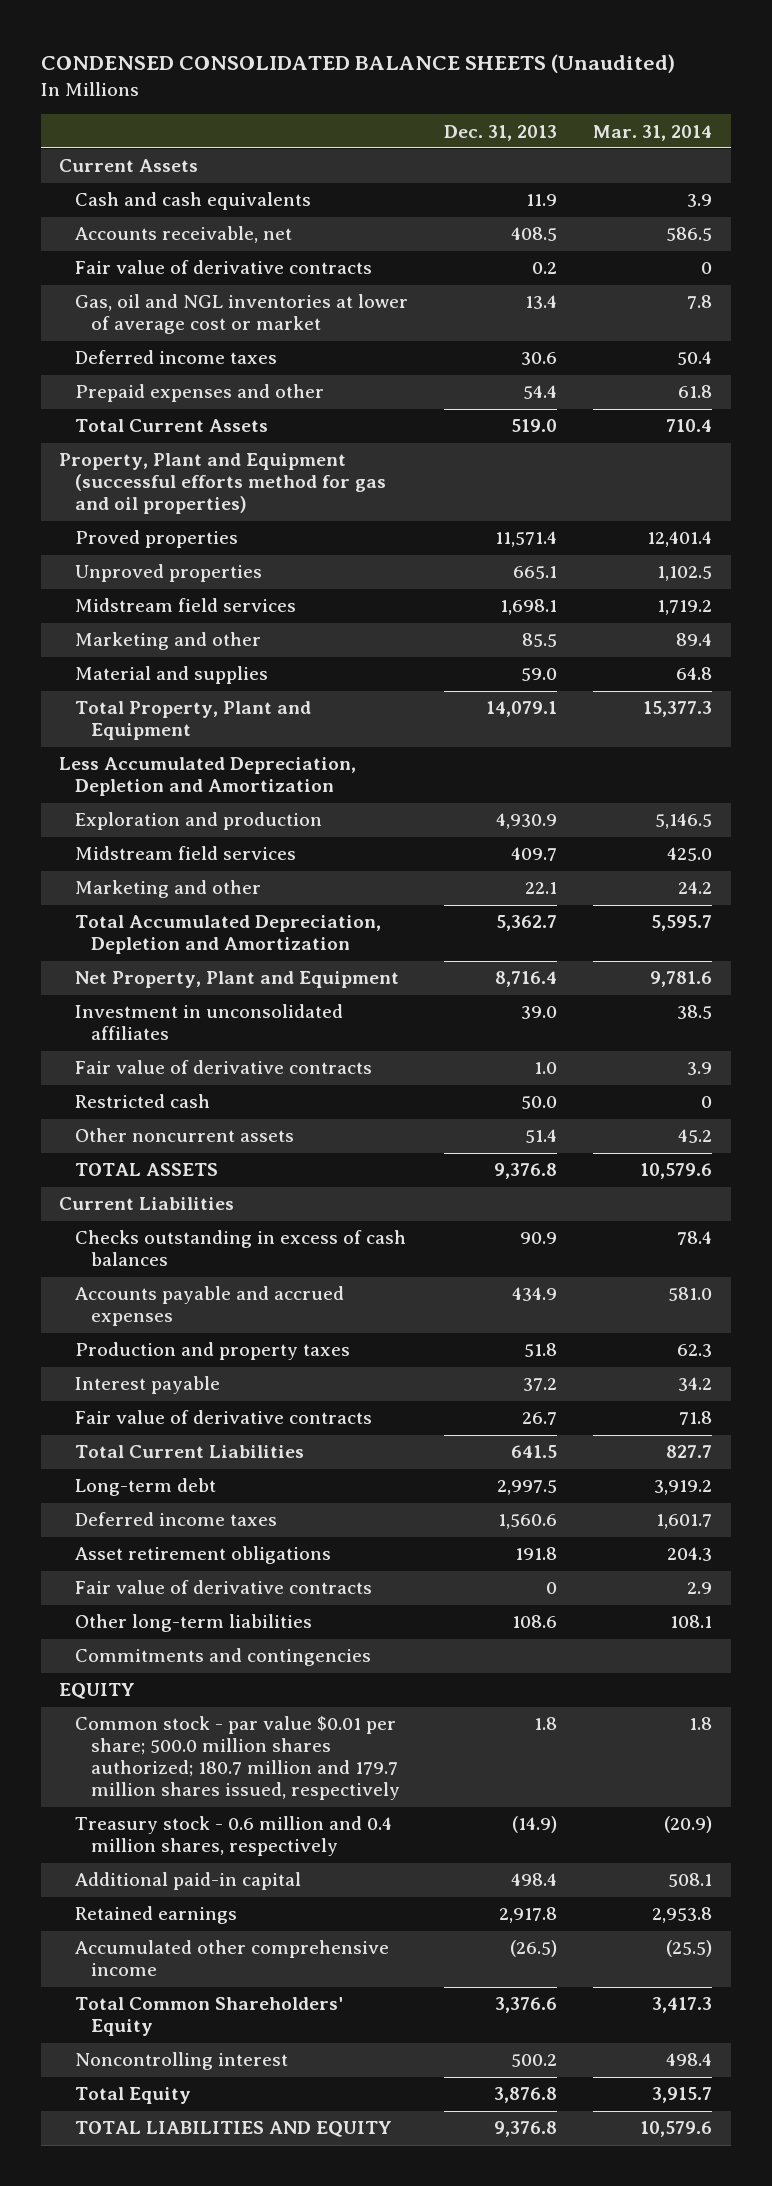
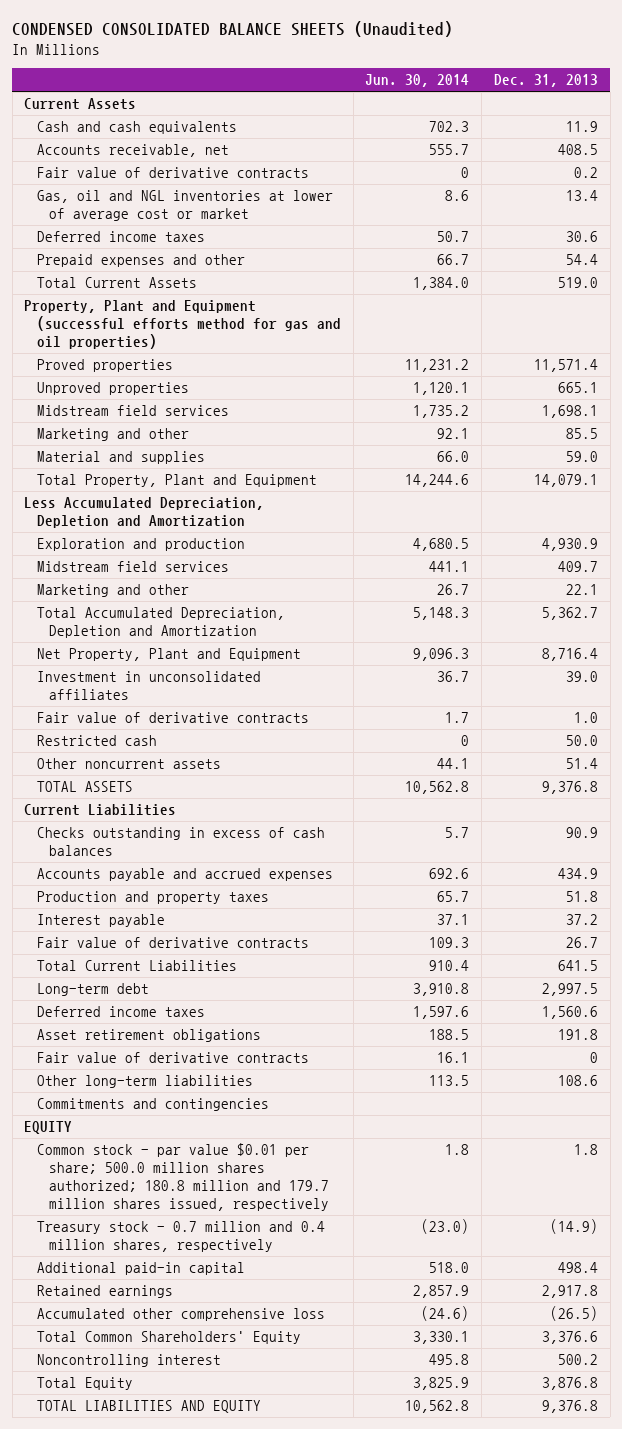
[593,124,713,141] Mar. 31, 2014 -> none
none -> [365,74,470,88] Jun. 30, 2014
[74,1716,400,1801] Common stock - par value $0.01 per share; 500.0 million shares authorized; 180.7 million and 179.7 million shares issued, respectively -> [36,1143,330,1211] Common stock - par value $0.01 per share; 500.0 million shares authorized; 180.8 million and 179.7 million shares issued, respectively
[74,1816,392,1857] Treasury stock - 0.6 million and 0.4 million shares, respectively -> [36,1221,325,1253] Treasury stock - 0.7 million and 0.4 million shares, respectively
[74,1940,389,1977] Accumulated other comprehensive income -> [36,1308,325,1322] Accumulated other comprehensive loss

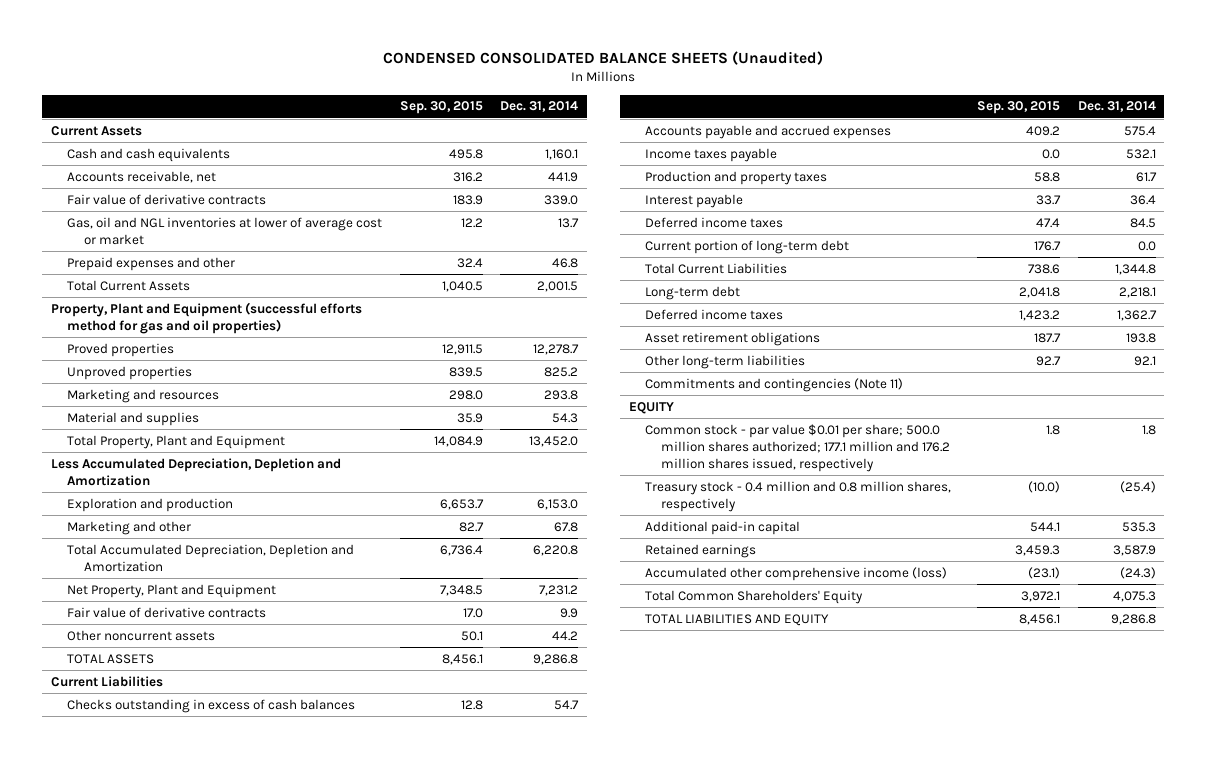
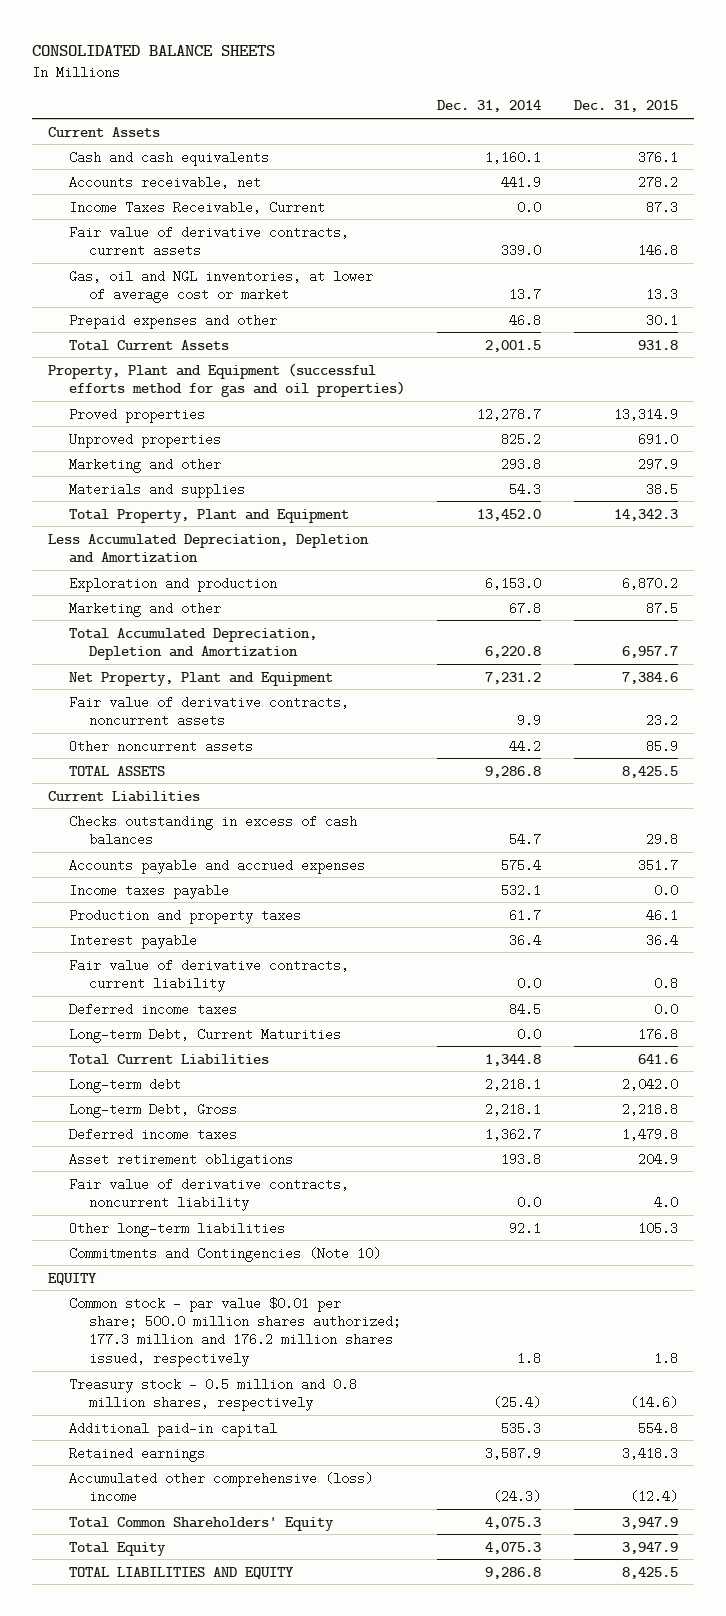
[383,51,824,66] CONDENSED CONSOLIDATED BALANCE SHEETS (Unaudited) -> [31,44,275,56] CONSOLIDATED BALANCE SHEETS
[399,101,483,115] Sep. 30, 2015 -> none
none -> [573,100,678,113] Dec. 31, 2015
none -> [68,200,325,214] Income Taxes Receivable, Current
[67,193,267,205] Fair value of derivative contracts -> [68,225,349,257] Fair value of derivative contracts, current assets
[67,216,383,245] Gas, oil and NGL inventories at lower of average cost or market -> [68,269,373,303] Gas, oil and NGL inventories, at lower of average cost or market
[67,388,220,403] Marketing and resources -> [68,457,221,473] Marketing and other
[67,411,200,426] Material and supplies -> [68,482,245,498] Materials and supplies
[67,606,267,618] Fair value of derivative contracts -> [68,695,349,727] Fair value of derivative contracts, noncurrent assets
none -> [68,958,349,992] Fair value of derivative contracts, current liability
[645,239,850,254] Current portion of long-term debt -> [68,1027,341,1043] Long-term Debt, Current Maturities
none -> [68,1102,237,1118] Long-term Debt, Gross
none -> [68,1177,349,1211] Fair value of derivative contracts, noncurrent liability
[645,377,904,392] Commitments and contingencies (Note 11) -> [68,1246,381,1262] Commitments and Contingencies (Note 10)
[645,423,951,472] Common stock - par value $0.01 per share; 500.0 million shares authorized; 177.1 million and 176.2 million shares issued, respectively -> [68,1296,402,1367] Common stock - par value $0.01 per share; 500.0 million shares authorized; 177.3 million and 176.2 million shares issued, respectively
[645,480,952,512] Treasury stock - 0.4 million and 0.8 million shares, respectively -> [68,1377,357,1411] Treasury stock - 0.5 million and 0.8 million shares, respectively
[645,566,948,581] Accumulated other comprehensive income (loss) -> [68,1471,373,1503] Accumulated other comprehensive (loss) income
none -> [68,1541,166,1556] Total Equity

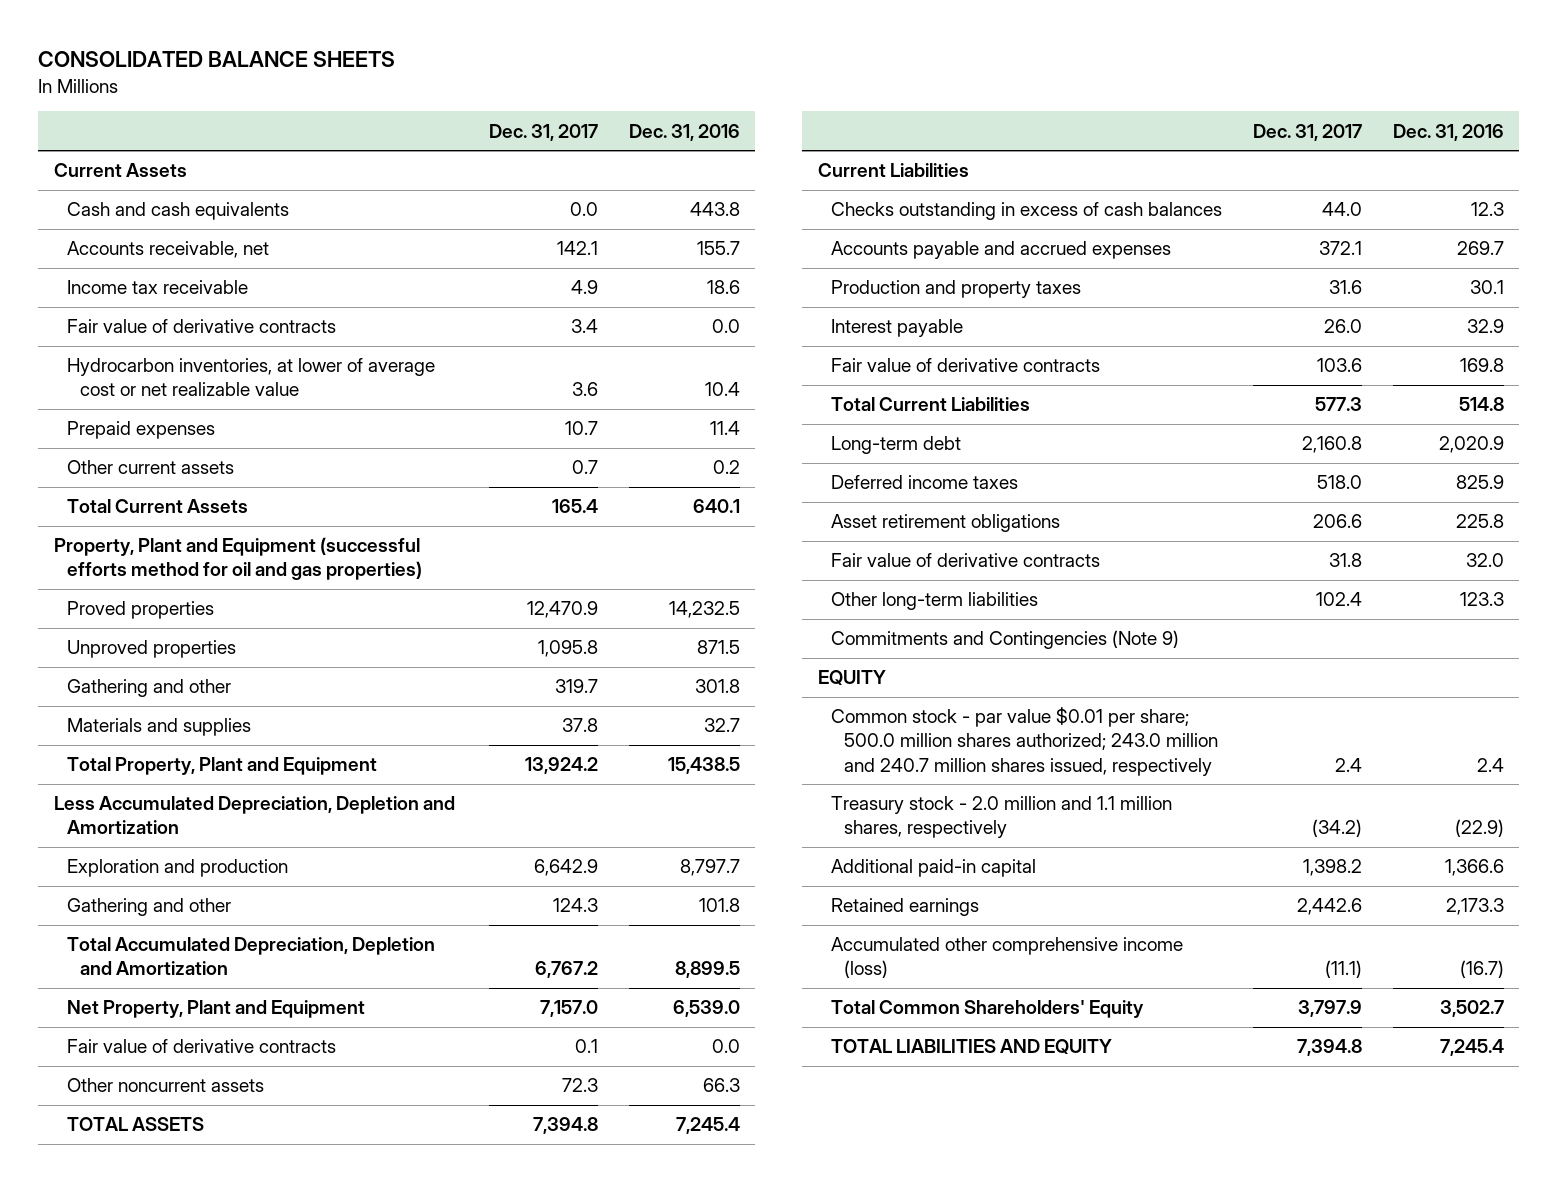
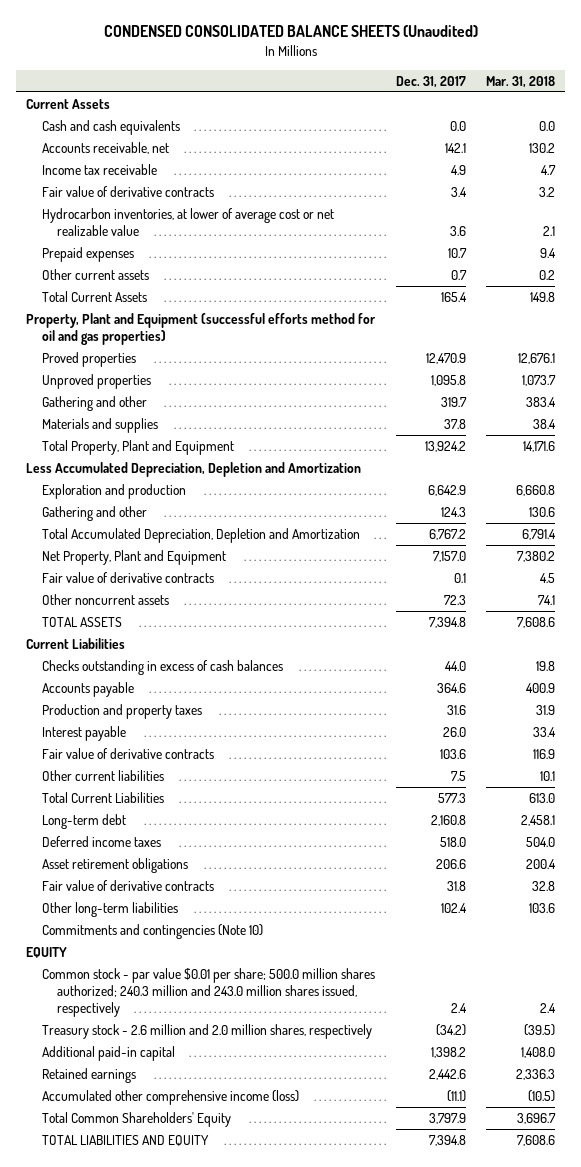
[38,51,396,68] CONSOLIDATED BALANCE SHEETS -> [103,25,478,38] CONDENSED CONSOLIDATED BALANCE SHEETS (Unaudited)
[628,123,740,141] Dec. 31, 2016 -> none
none -> [485,75,555,88] Mar. 31, 2018
[831,241,1172,260] Accounts payable and accrued expenses -> [41,682,134,698] Accounts payable
[1318,241,1362,256] 372.1 -> [436,683,466,694] 364.6
none -> [41,770,164,782] Other current liabilities
[831,630,1180,650] Commitments and Contingencies (Note 9) -> [41,924,263,940] Commitments and contingencies (Note 10)
[831,707,1219,776] Common stock - par value $0.01 per share; 500.0 million shares authorized; 243.0 million and 240.7 million shares issued, respectively -> [41,968,375,1017] Common stock - par value $0.01 per share; 500.0 million shares authorized; 240.3 million and 243.0 million shares issued, respectively
[831,796,1173,839] Treasury stock - 2.0 million and 1.1 million shares, respectively -> [41,1024,372,1040] Treasury stock - 2.6 million and 2.0 million shares, respectively

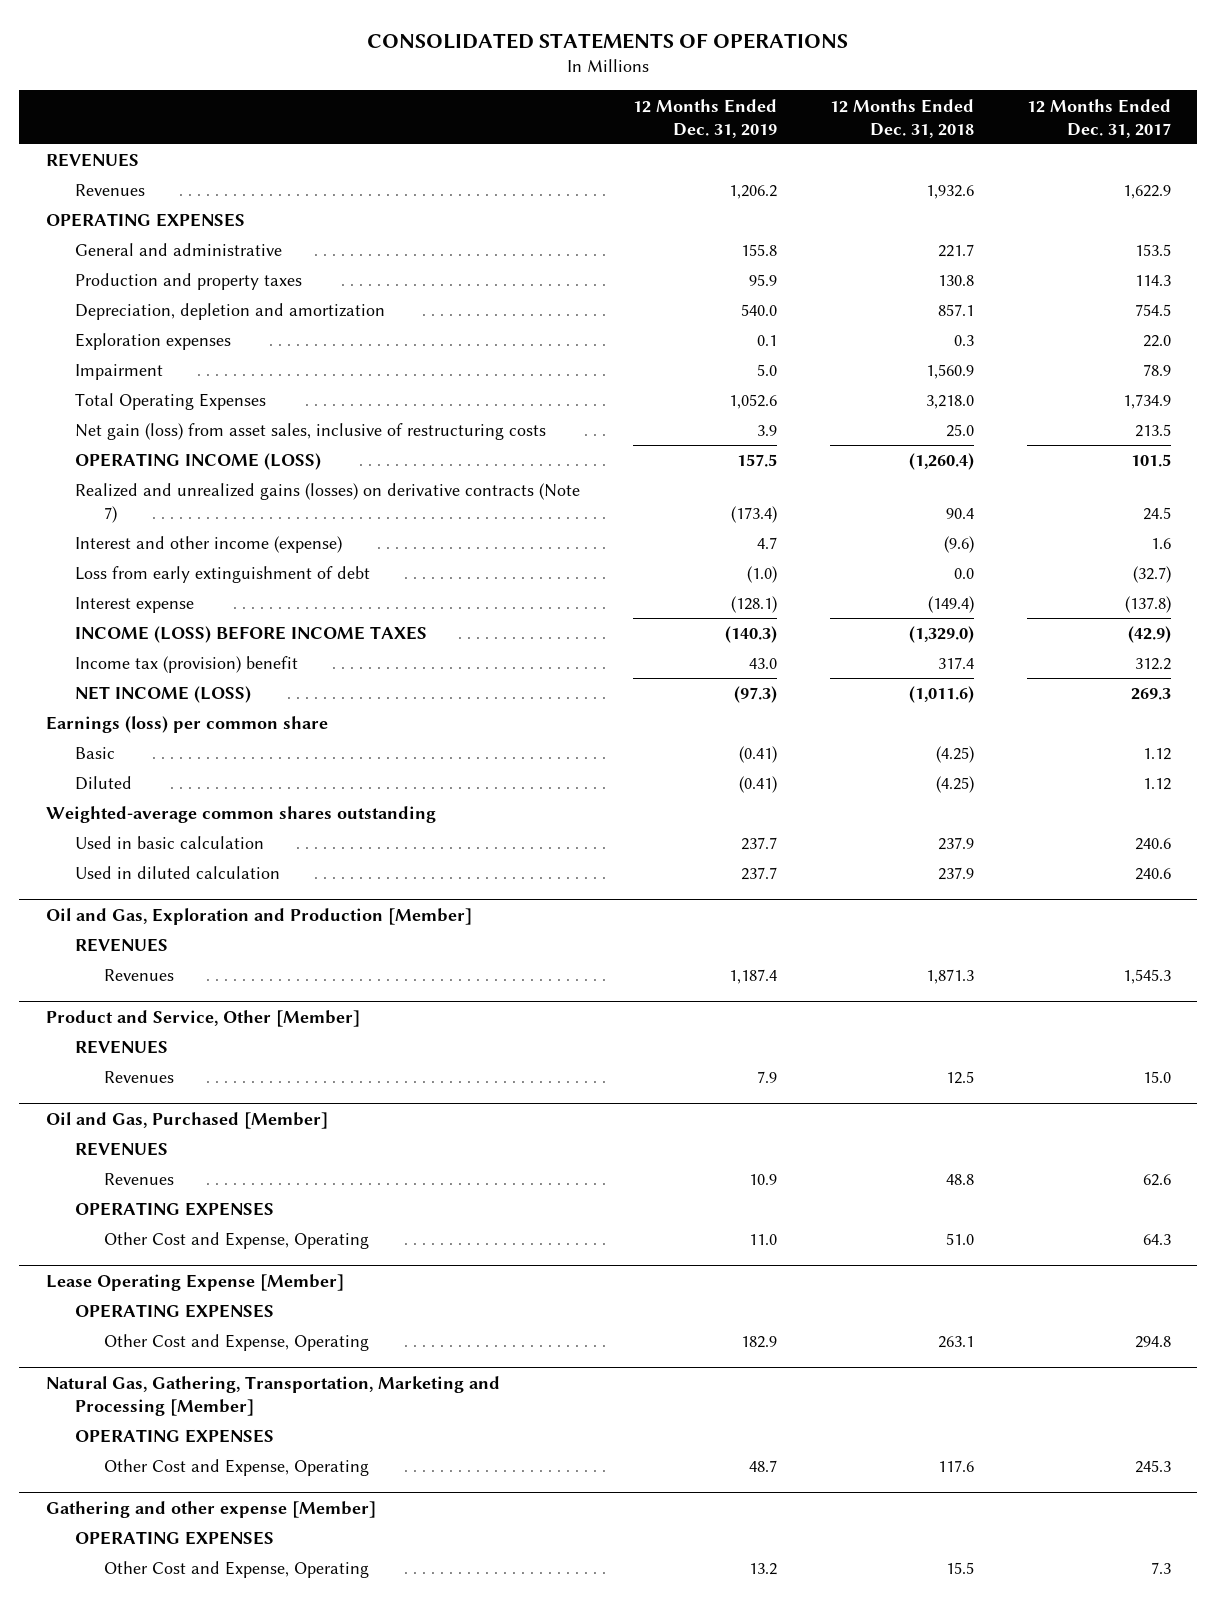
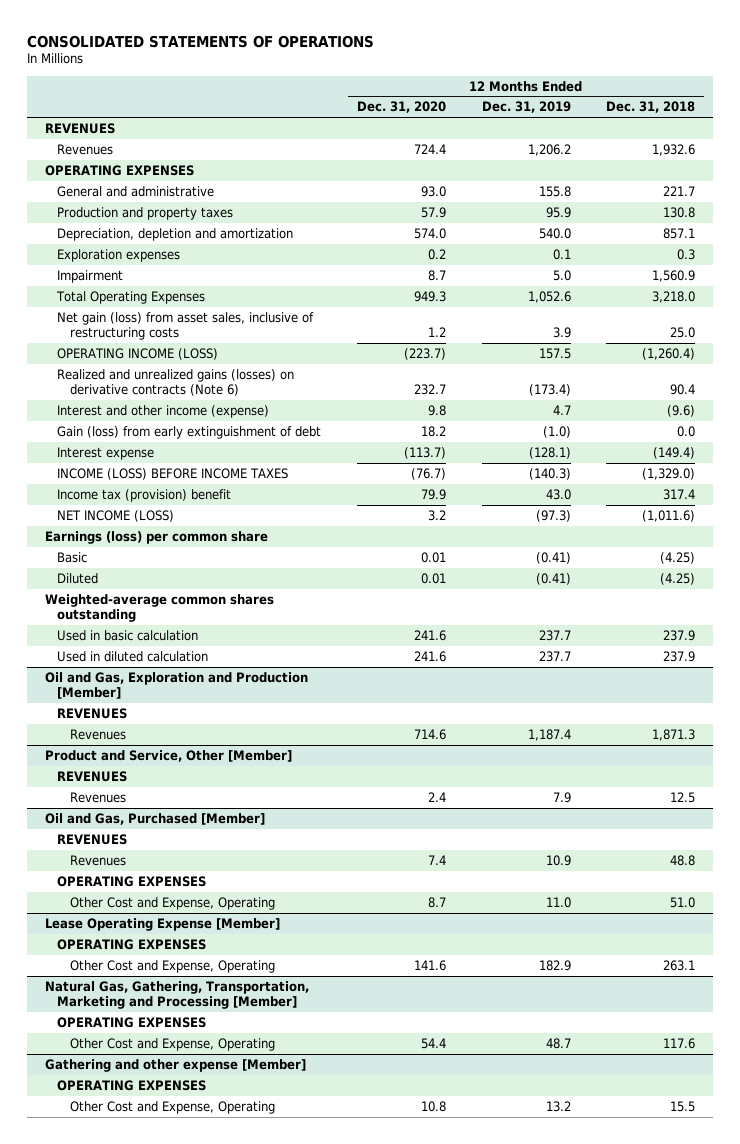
[1026,98,1171,138] 12 Months Ended Dec. 31, 2017 -> none
none -> [357,101,447,114] Dec. 31, 2020
[74,483,580,524] Realized and unrealized gains (losses) on derivative contracts (Note 7) -> [57,368,295,397] Realized and unrealized gains (losses) on derivative contracts (Note 6)
[74,566,370,584] Loss from early extinguishment of debt -> [57,425,322,439] Gain (loss) from early extinguishment of debt

